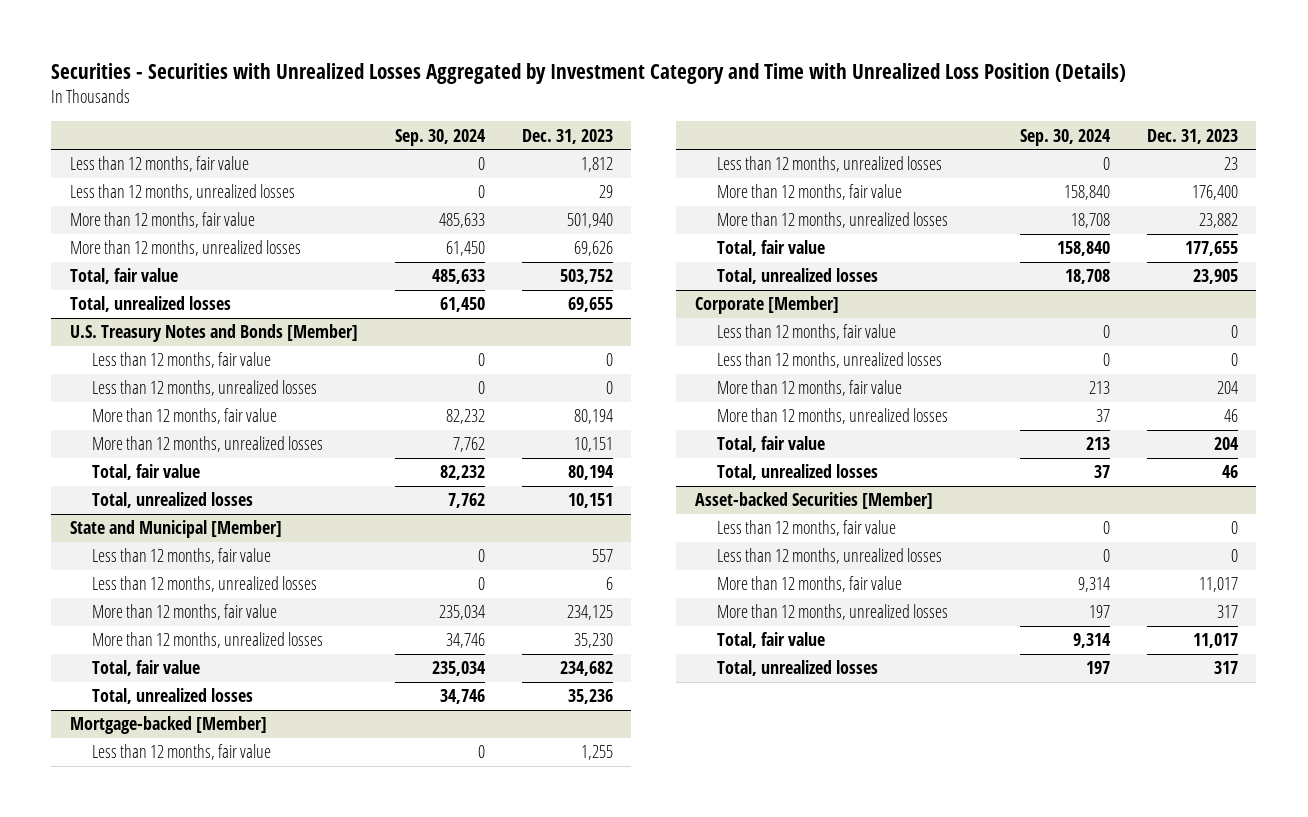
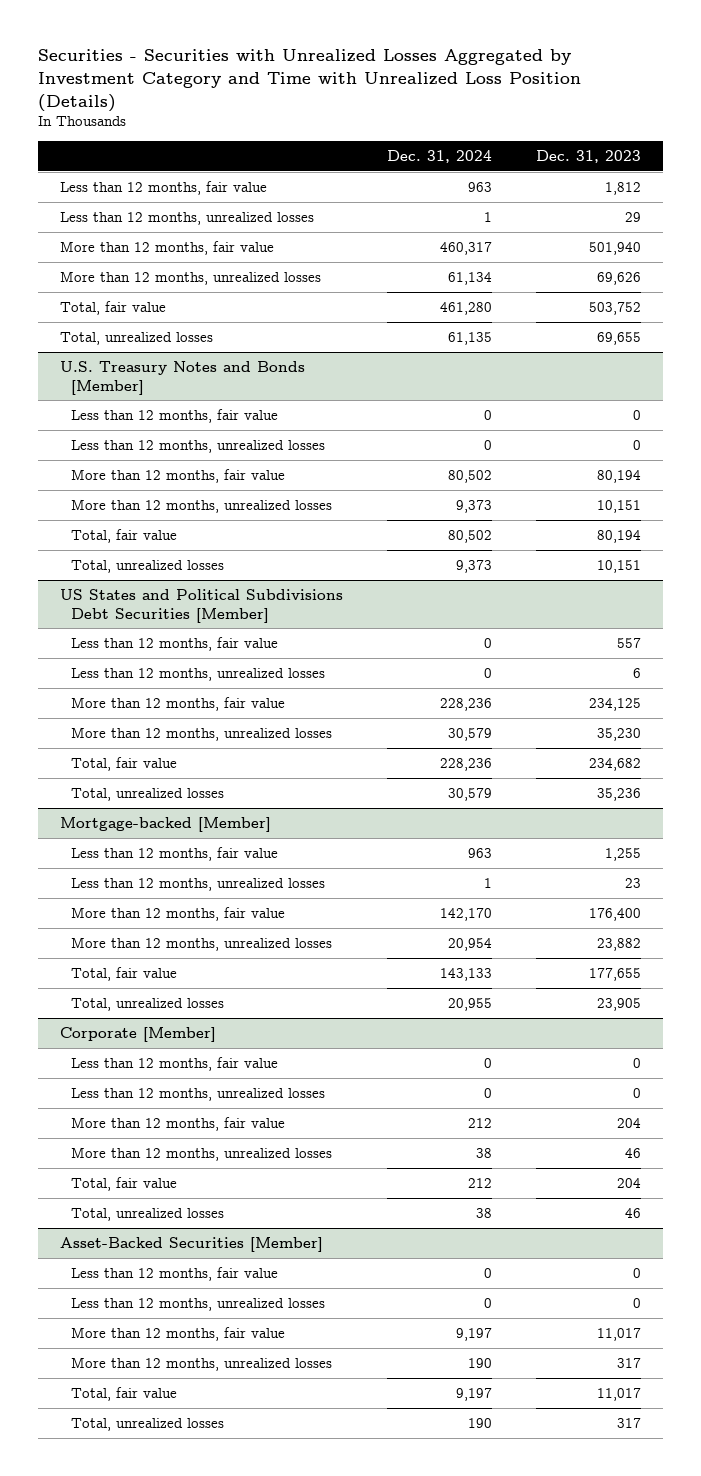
[394,128,486,146] Sep. 30, 2024 -> none
none -> [387,149,493,163] Dec. 31, 2024
[69,520,282,539] State and Municipal [Member] -> [60,588,344,623] US States and Political Subdivisions Debt Securities [Member]
[694,492,933,510] Asset-backed Securities [Member] -> [60,1236,324,1252] Asset-Backed Securities [Member]

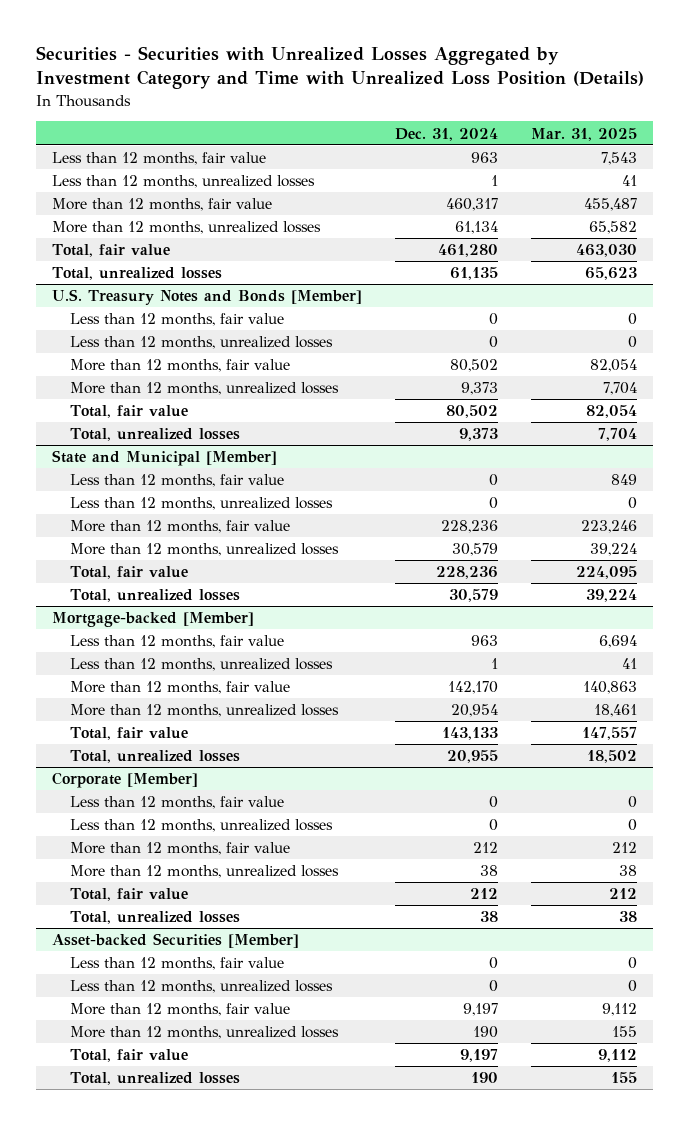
[535,149,641,163] Dec. 31, 2023 -> none
none -> [530,127,637,141] Mar. 31, 2025
[60,588,344,623] US States and Political Subdivisions Debt Securities [Member] -> [52,450,278,467] State and Municipal [Member]
[60,1236,324,1252] Asset-Backed Securities [Member] -> [52,933,300,949] Asset-backed Securities [Member]

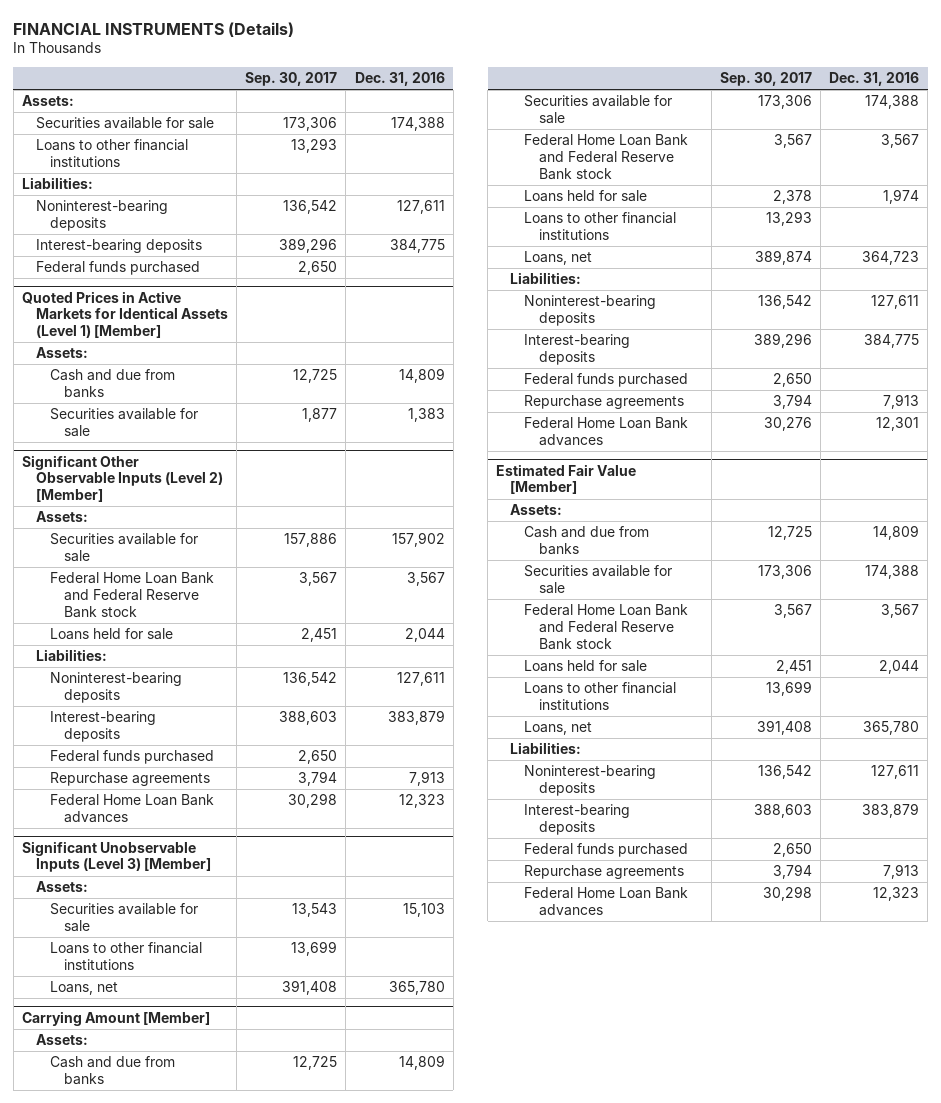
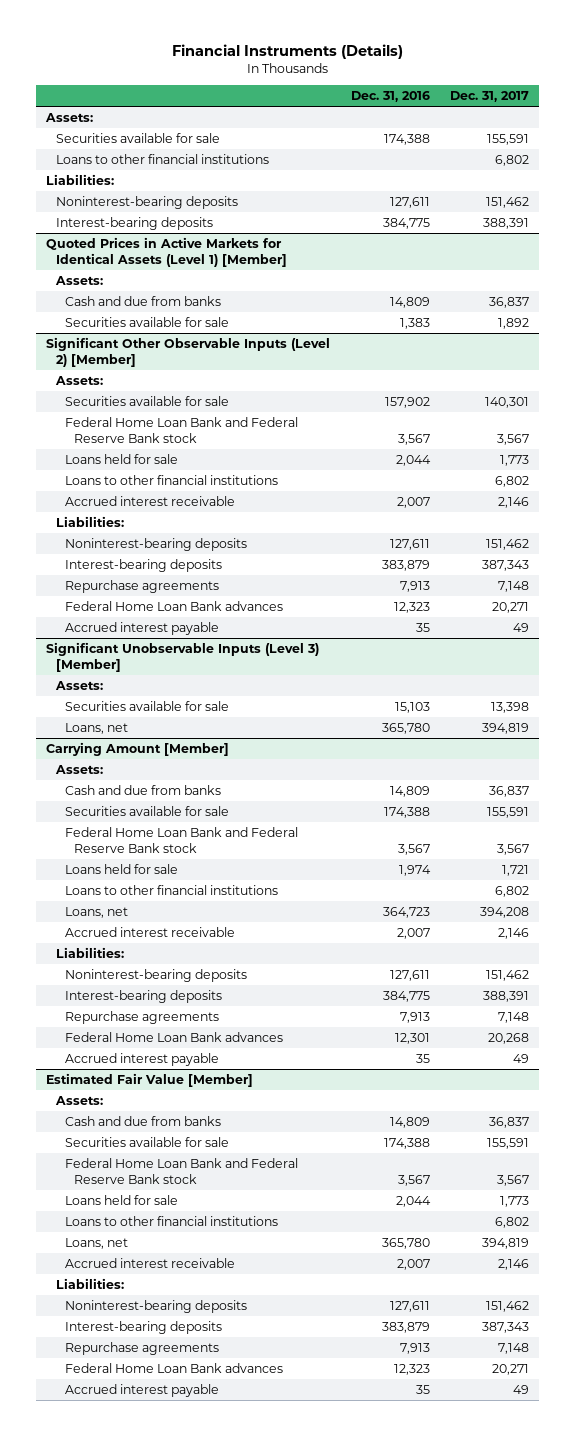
[13,21,295,37] FINANCIAL INSTRUMENTS (Details) -> [171,43,403,59] Financial Instruments (Details)
[245,72,338,87] Sep. 30, 2017 -> none
none -> [449,91,529,103] Dec. 31, 2017
[35,261,200,276] Federal funds purchased -> none
none -> [64,475,278,486] Loans to other financial institutions
none -> [64,496,235,507] Accrued interest receivable
[49,750,214,765] Federal funds purchased -> none
none -> [64,622,219,636] Accrued interest payable
[49,942,202,971] Loans to other financial institutions -> none
none -> [64,927,235,938] Accrued interest receivable
[524,373,689,388] Federal funds purchased -> none
none -> [64,1053,219,1067] Accrued interest payable
none -> [64,1258,235,1269] Accrued interest receivable
[524,843,689,858] Federal funds purchased -> none
none -> [64,1384,219,1398] Accrued interest payable

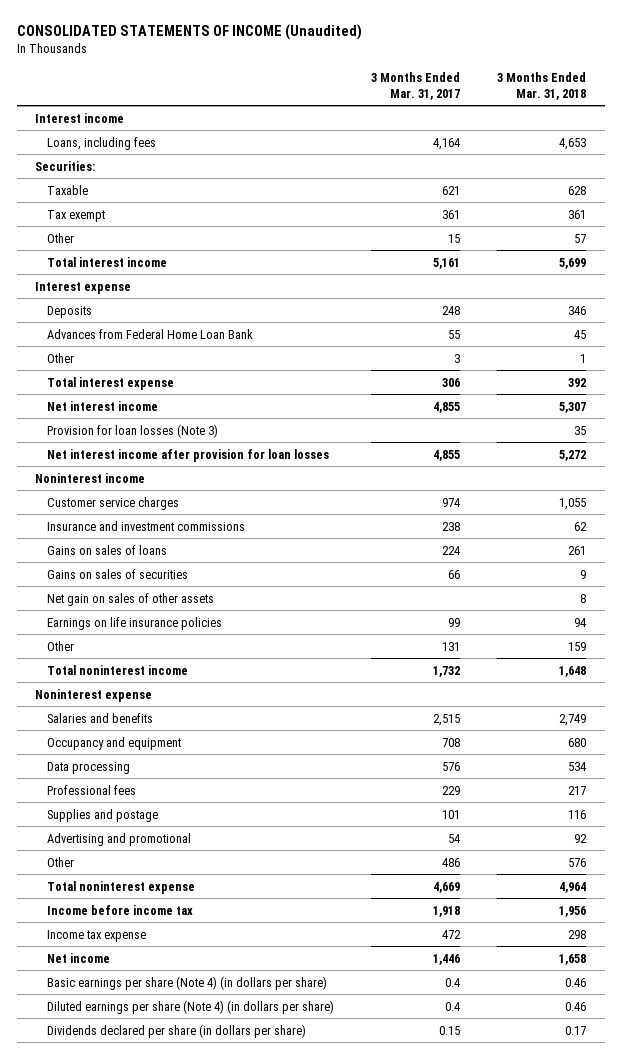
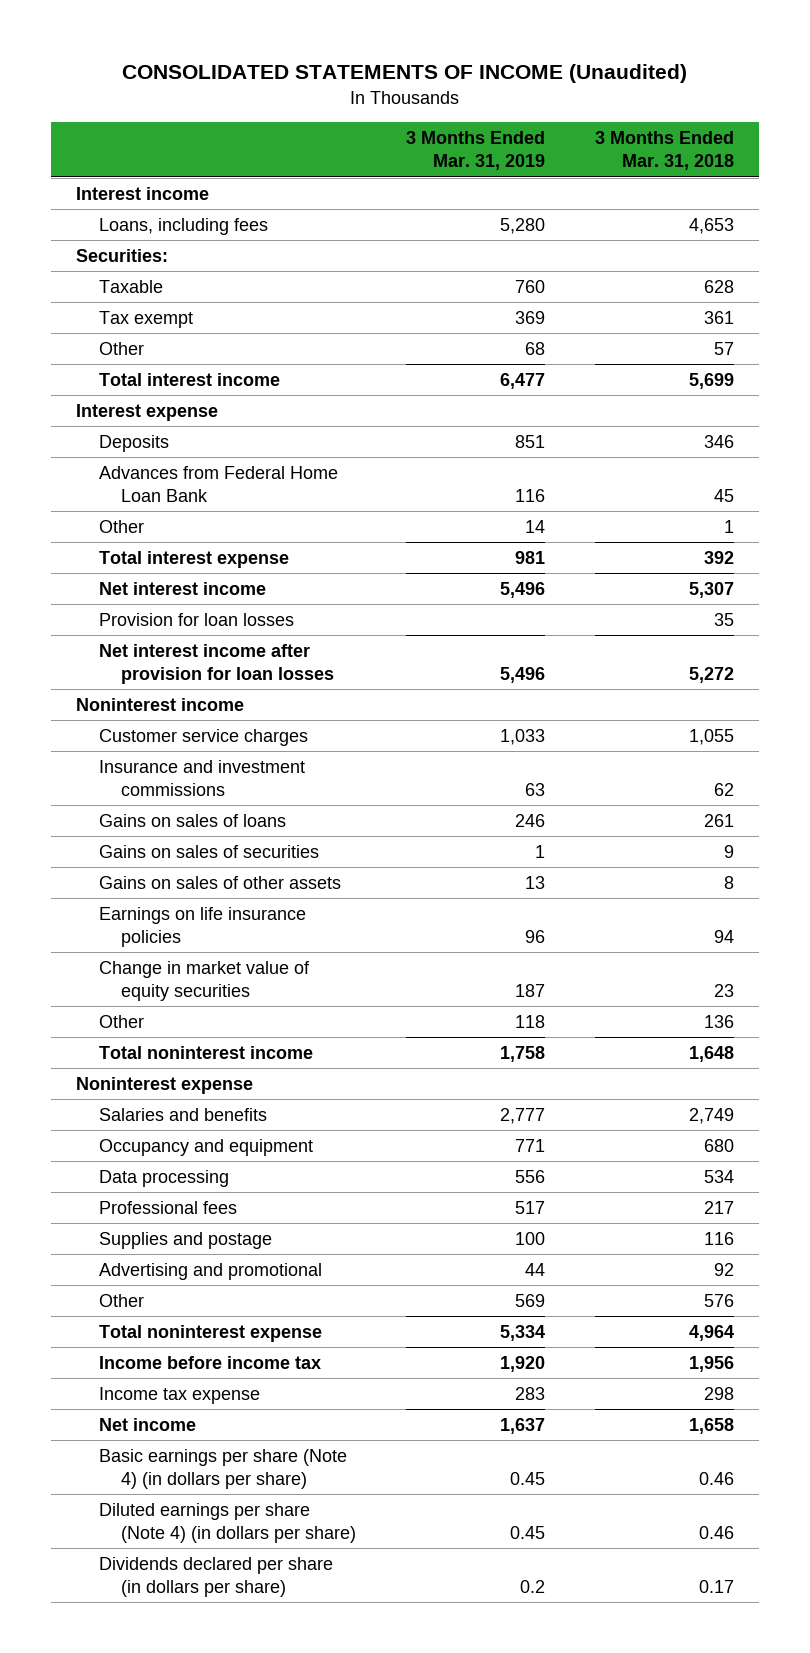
[371,72,461,100] 3 Months Ended Mar. 31, 2017 -> none
none -> [406,130,546,171] 3 Months Ended Mar. 31, 2019
[47,423,219,438] Provision for loan losses (Note 3) -> [98,612,294,626] Provision for loan losses
[47,592,215,606] Net gain on sales of other assets -> [98,875,341,889] Gains on sales of other assets
none -> [98,960,310,1002] Change in market value of equity securities
[568,641,587,651] 159 -> [704,1014,735,1028] 136

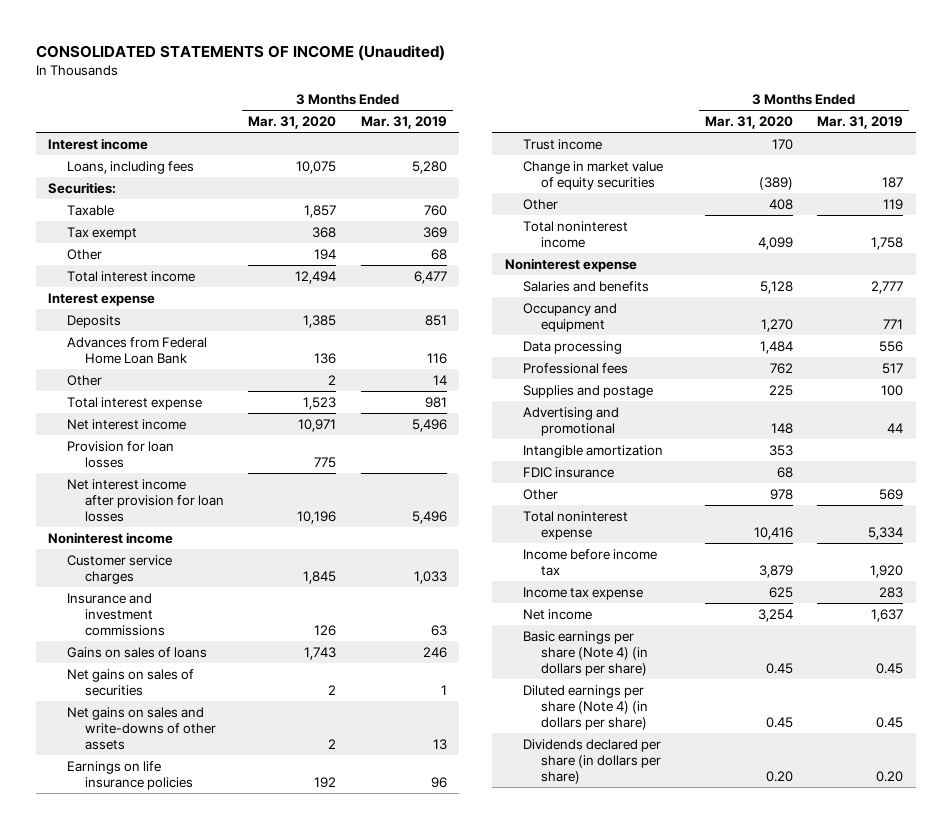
[595,130,735,171] 3 Months Ended Mar. 31, 2018 -> none
none -> [248,116,337,130] Mar. 31, 2020
[98,844,319,858] Gains on sales of securities -> [66,668,194,696] Net gains on sales of securities
[98,875,341,889] Gains on sales of other assets -> [66,706,216,750] Net gains on sales and write-downs of other assets
none -> [522,138,602,150] Trust income
[515,1014,546,1028] 118 -> [883,198,904,210] 119
none -> [522,444,663,458] Intangible amortization
none -> [522,466,614,478] FDIC insurance
[520,1580,546,1594] 0.2 -> [876,770,904,782] 0.20

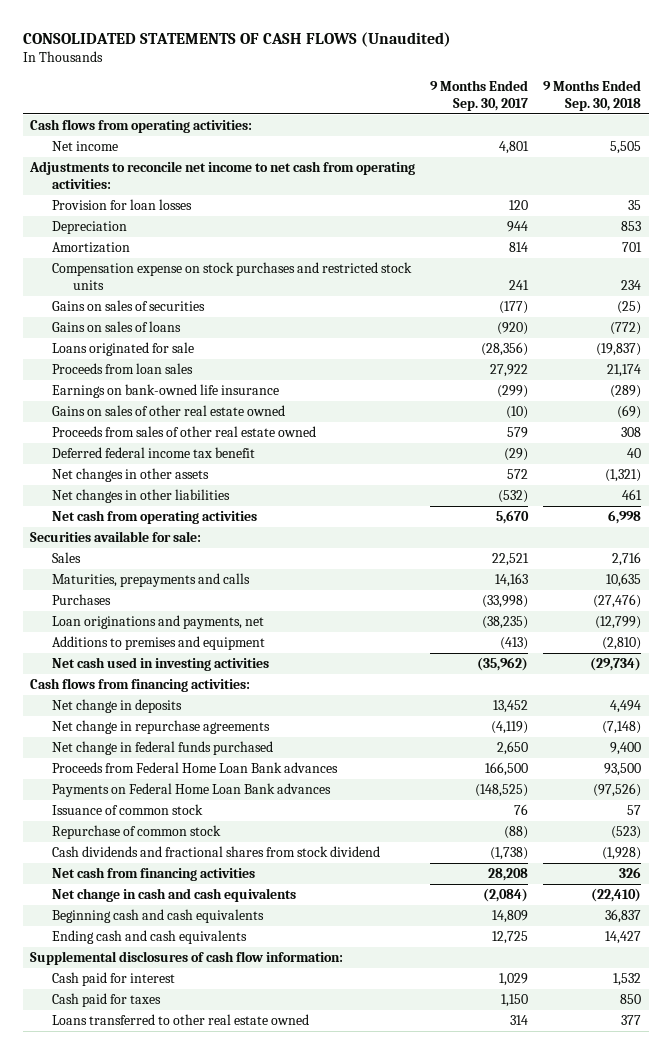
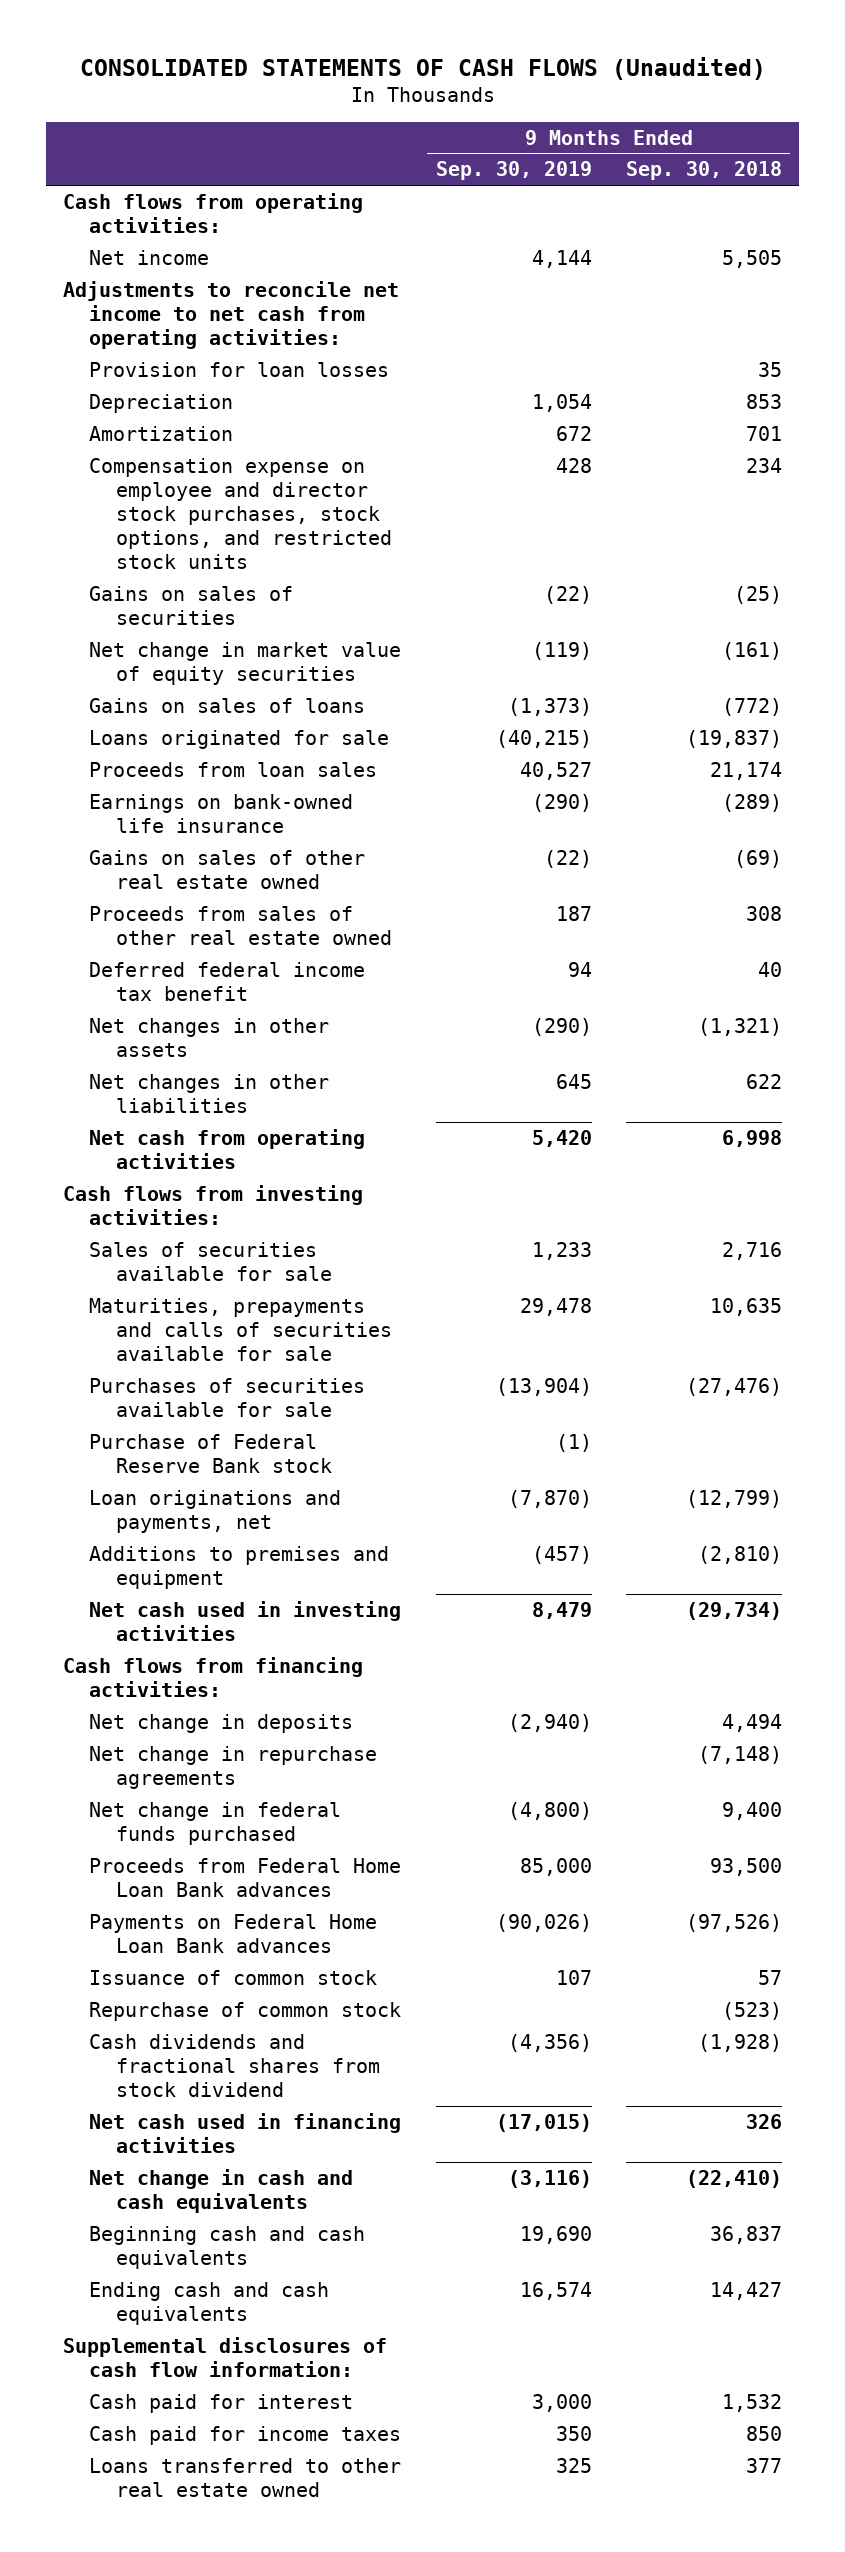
[430,79,529,112] 9 Months Ended Sep. 30, 2017 -> none
none -> [435,161,592,181] Sep. 30, 2019
[51,261,412,291] Compensation expense on stock purchases and restricted stock units -> [89,457,392,569] Compensation expense on employee and director stock purchases, stock options, and restricted stock units
none -> [89,641,402,685] Net change in market value of equity securities
[622,488,643,500] 461 -> [745,1073,782,1089] 622
[30,530,202,542] Securities available for sale: -> none
none -> [63,1184,364,1225] Cash flows from investing activities:
[51,551,81,563] Sales -> [89,1241,332,1281] Sales of securities available for sale
[51,572,250,587] Maturities, prepayments and calls -> [89,1297,392,1361] Maturities, prepayments and calls of securities available for sale
[51,593,111,605] Purchases -> [89,1377,366,1417] Purchases of securities available for sale
none -> [89,1433,332,1473] Purchase of Federal Reserve Bank stock
[51,866,255,881] Net cash from financing activities -> [89,2112,402,2153] Net cash used in financing activities
[51,992,161,1007] Cash paid for taxes -> [89,2425,402,2445] Cash paid for income taxes

